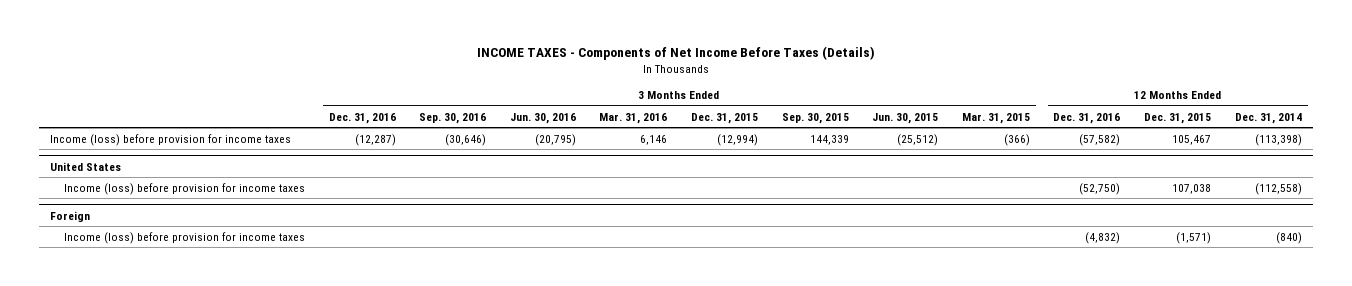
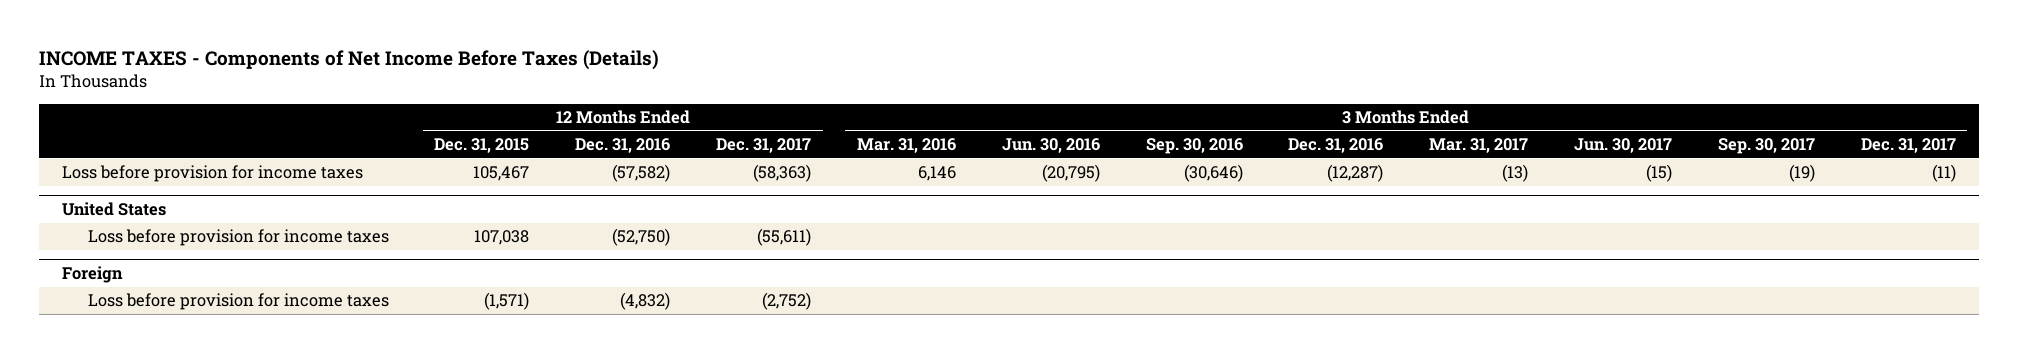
[690,112,758,124] Dec. 31, 2015 -> none
[781,112,849,124] Sep. 30, 2015 -> none
[872,112,939,124] Jun. 30, 2015 -> none
[961,112,1030,124] Mar. 31, 2015 -> none
[1234,112,1302,124] Dec. 31, 2014 -> none
none -> [716,138,812,154] Dec. 31, 2017
none -> [1429,138,1529,154] Mar. 31, 2017
none -> [1573,138,1672,154] Jun. 30, 2017
none -> [1717,138,1815,155] Sep. 30, 2017
none -> [1860,138,1956,154] Dec. 31, 2017
[50,133,292,146] Income (loss) before provision for income taxes -> [62,165,364,183] Loss before provision for income taxes
[63,182,305,195] Income (loss) before provision for income taxes -> [87,229,389,247] Loss before provision for income taxes
[63,231,305,244] Income (loss) before provision for income taxes -> [87,293,389,311] Loss before provision for income taxes

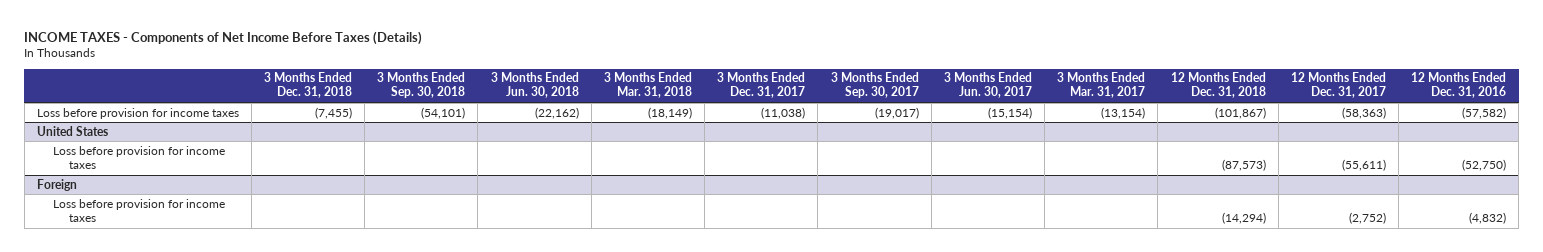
[434,138,530,154] Dec. 31, 2015 -> none
[856,138,956,154] Mar. 31, 2016 -> none
[1001,138,1100,154] Jun. 30, 2016 -> none
[1145,138,1243,155] Sep. 30, 2016 -> none
[1288,138,1384,154] Dec. 31, 2016 -> none
none -> [263,72,352,99] 3 Months Ended Dec. 31, 2018
none -> [377,72,466,99] 3 Months Ended Sep. 30, 2018
none -> [490,72,579,99] 3 Months Ended Jun. 30, 2018
none -> [603,72,692,99] 3 Months Ended Mar. 31, 2018
none -> [1170,72,1266,99] 12 Months Ended Dec. 31, 2018
[1502,164,1529,183] (13) -> [1101,106,1146,119] (13,154)
[1645,164,1672,183] (15) -> [987,106,1032,119] (15,154)
[1788,164,1815,183] (19) -> [874,106,919,119] (19,017)
[1931,164,1956,183] (11) -> [761,106,806,119] (11,038)

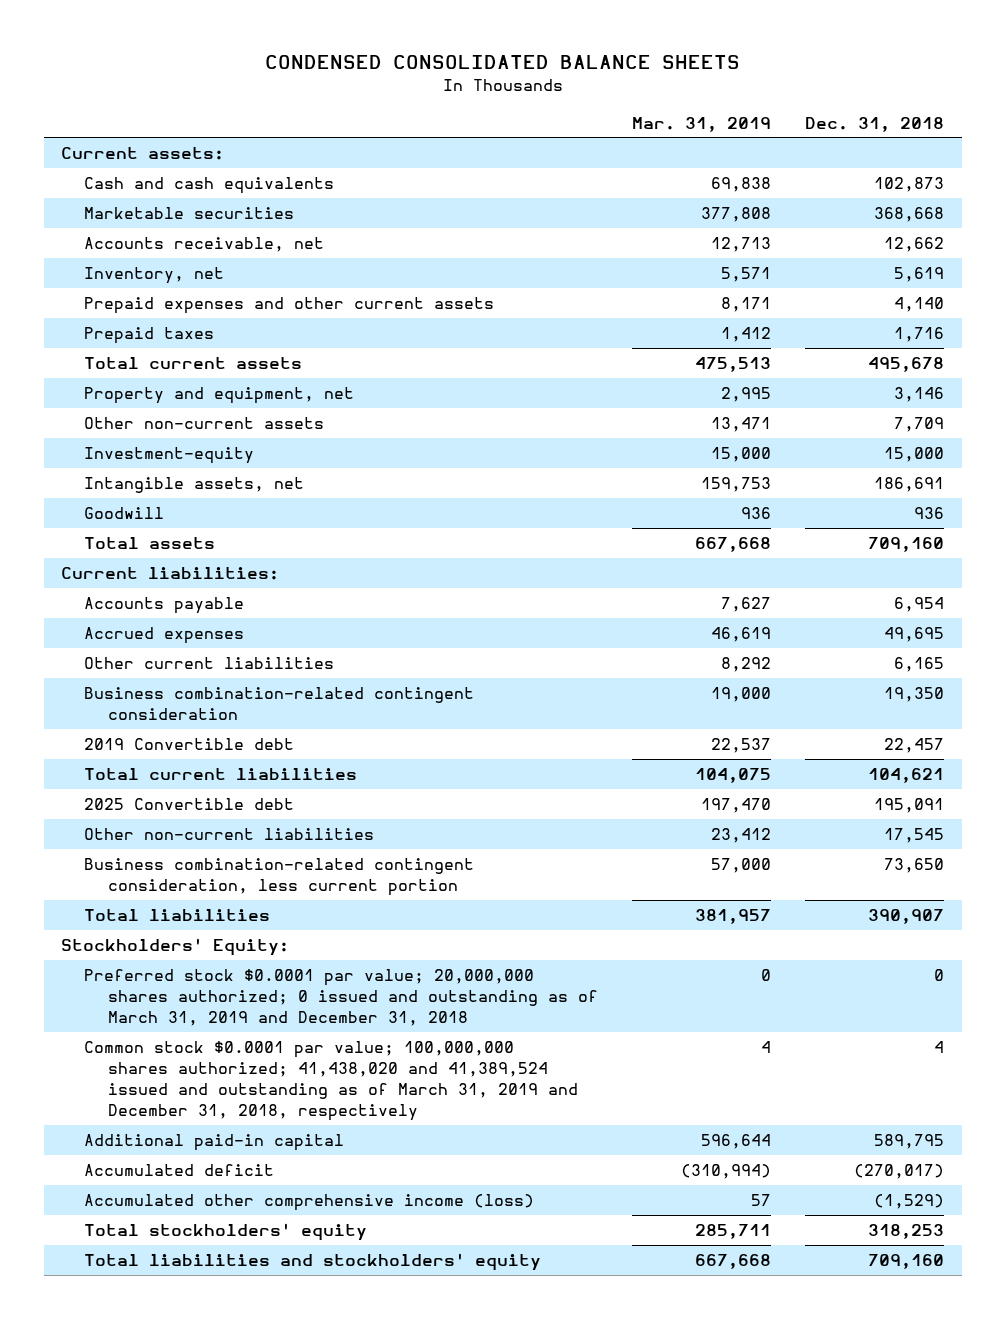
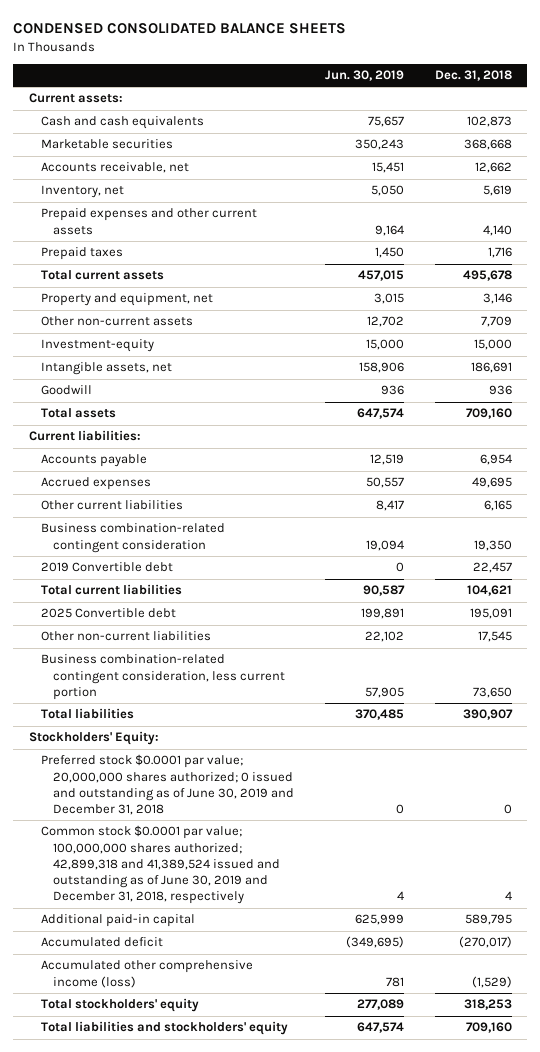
[632,116,772,132] Mar. 31, 2019 -> none
none -> [324,69,404,81] Jun. 30, 2019
[84,969,598,1027] Preferred stock $0.0001 par value; 20,000,000 shares authorized; 0 issued and outstanding as of March 31, 2019 and December 31, 2018 -> [40,754,294,816] Preferred stock $0.0001 par value; 20,000,000 shares authorized; 0 issued and outstanding as of June 30, 2019 and December 31, 2018
[84,1041,578,1122] Common stock $0.0001 par value; 100,000,000 shares authorized; 41,438,020 and 41,389,524 issued and outstanding as of March 31, 2019 and December 31, 2018, respectively -> [40,825,280,905] Common stock $0.0001 par value; 100,000,000 shares authorized; 42,899,318 and 41,389,524 issued and outstanding as of June 30, 2019 and December 31, 2018, respectively

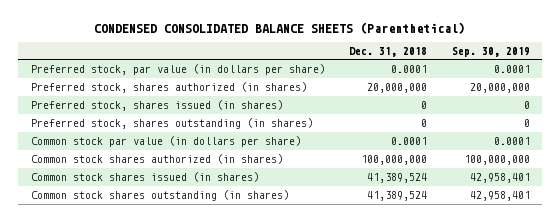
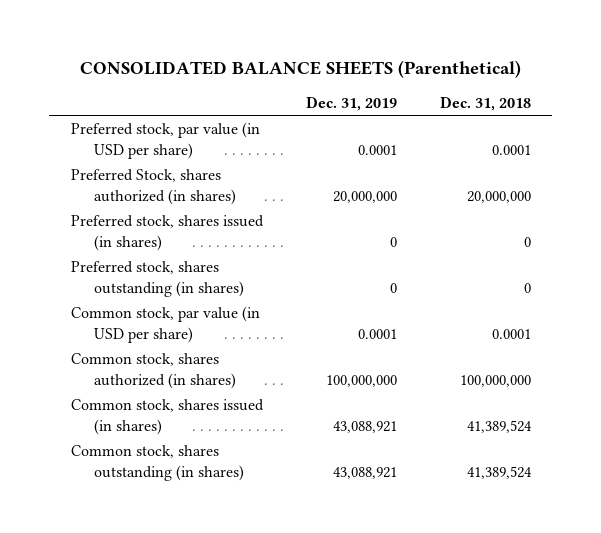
[94,21,466,34] CONDENSED CONSOLIDATED BALANCE SHEETS (Parenthetical) -> [79,60,521,79] CONSOLIDATED BALANCE SHEETS (Parenthetical)
[451,46,530,57] Sep. 30, 2019 -> none
none -> [305,95,397,111] Dec. 31, 2019
[30,63,325,75] Preferred stock, par value (in dollars per share) -> [70,121,260,159] Preferred stock, par value (in USD per share)
[30,81,307,93] Preferred stock, shares authorized (in shares) -> [70,168,237,205] Preferred Stock, shares authorized (in shares)
[30,135,301,147] Common stock par value (in dollars per share) -> [70,305,260,343] Common stock, par value (in USD per share)
[30,153,283,164] Common stock shares authorized (in shares) -> [70,352,237,389] Common stock, shares authorized (in shares)
[30,171,259,182] Common stock shares issued (in shares) -> [70,398,264,435] Common stock, shares issued (in shares)
[30,189,289,201] Common stock shares outstanding (in shares) -> [70,444,245,481] Common stock, shares outstanding (in shares)

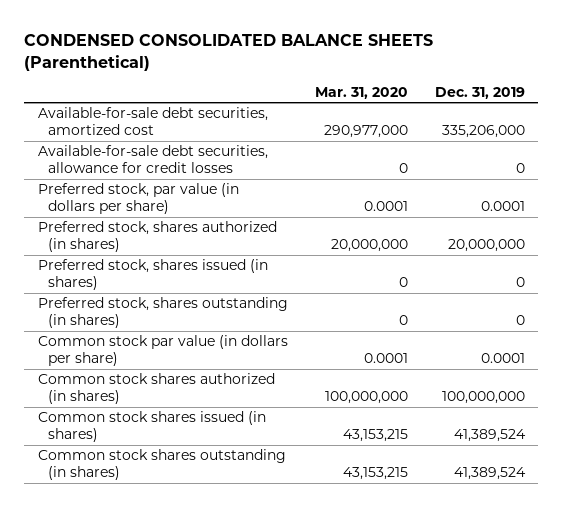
[79,60,521,79] CONSOLIDATED BALANCE SHEETS (Parenthetical) -> [24,33,434,71] CONDENSED CONSOLIDATED BALANCE SHEETS (Parenthetical)
[439,95,531,111] Dec. 31, 2018 -> none
none -> [314,86,408,99] Mar. 31, 2020
none -> [37,107,268,136] Available-for-sale debt securities, amortized cost
none -> [37,145,268,174] Available-for-sale debt securities, allowance for credit losses
[70,121,260,159] Preferred stock, par value (in USD per share) -> [37,183,239,215] Preferred stock, par value (in dollars per share)
[70,168,237,205] Preferred Stock, shares authorized (in shares) -> [37,221,277,253] Preferred stock, shares authorized (in shares)
[70,305,260,343] Common stock, par value (in USD per share) -> [37,335,288,367] Common stock par value (in dollars per share)
[70,352,237,389] Common stock, shares authorized (in shares) -> [37,373,275,405] Common stock shares authorized (in shares)
[70,398,264,435] Common stock, shares issued (in shares) -> [37,411,266,443] Common stock shares issued (in shares)
[332,420,397,433] 43,088,921 -> [453,429,526,443] 41,389,524
[70,444,245,481] Common stock, shares outstanding (in shares) -> [37,449,286,481] Common stock shares outstanding (in shares)
[332,466,397,479] 43,088,921 -> [453,467,526,481] 41,389,524

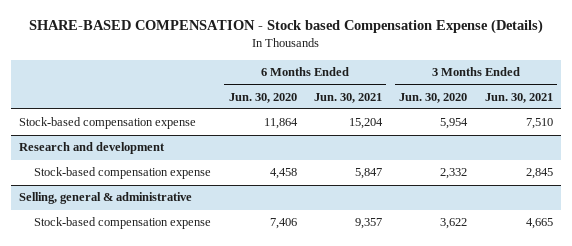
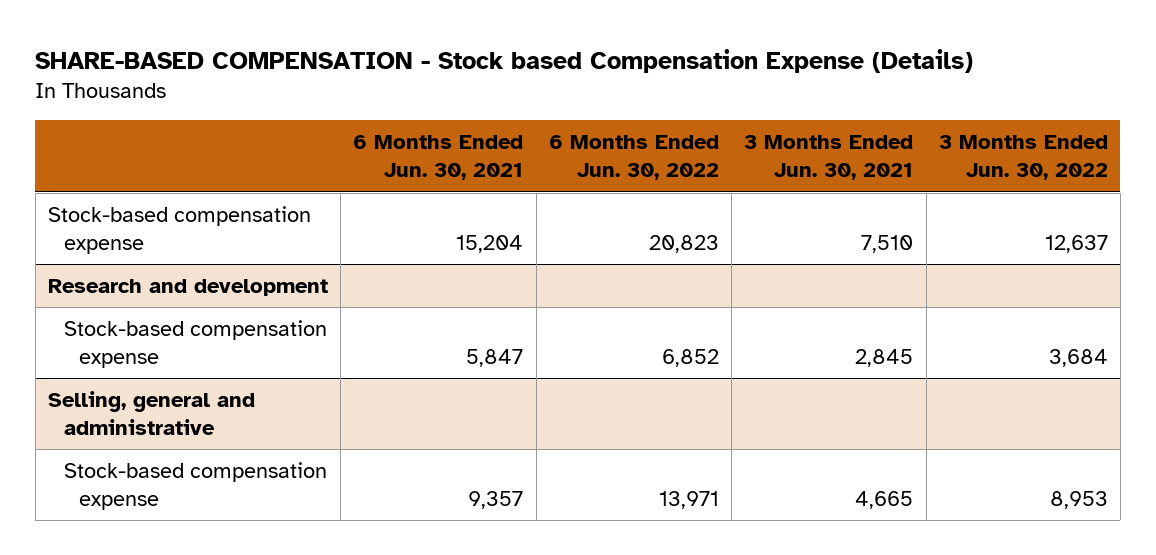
[228,92,297,103] Jun. 30, 2020 -> none
[399,92,468,103] Jun. 30, 2020 -> none
none -> [548,135,719,181] 6 Months Ended Jun. 30, 2022
none -> [938,135,1108,181] 3 Months Ended Jun. 30, 2022
[19,192,193,205] Selling, general & administrative -> [47,391,255,436] Selling, general and administrative

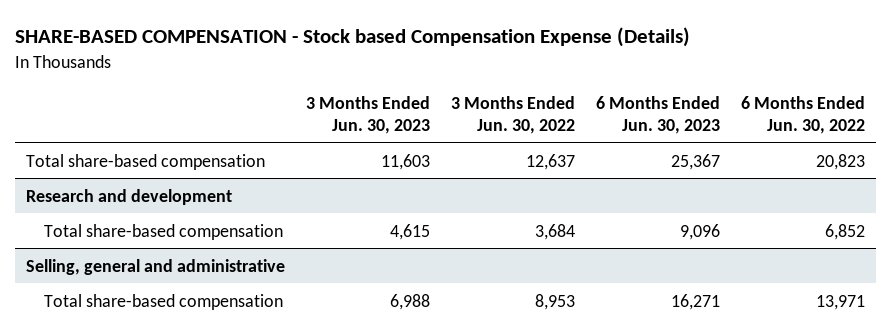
[353,135,524,181] 6 Months Ended Jun. 30, 2021 -> none
[744,135,914,181] 3 Months Ended Jun. 30, 2021 -> none
none -> [305,96,430,134] 3 Months Ended Jun. 30, 2023
none -> [596,96,721,134] 6 Months Ended Jun. 30, 2023
[47,206,311,255] Stock-based compensation expense -> [25,153,265,170] Total share-based compensation
[63,320,327,369] Stock-based compensation expense -> [44,223,284,240] Total share-based compensation
[63,462,327,511] Stock-based compensation expense -> [44,293,284,310] Total share-based compensation

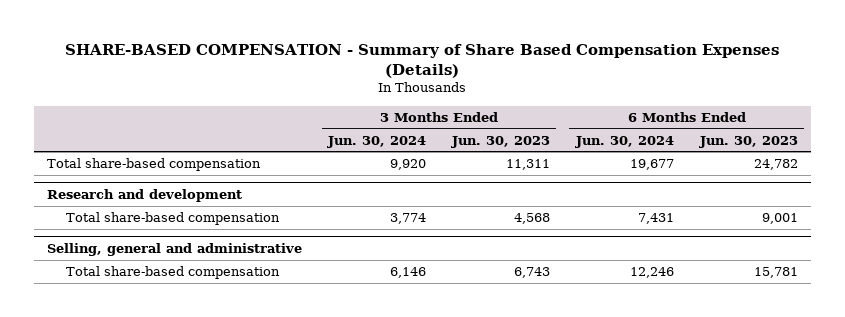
[15,27,691,48] SHARE-BASED COMPENSATION - Stock based Compensation Expense (Details) -> [65,43,780,78] SHARE-BASED COMPENSATION - Summary of Share Based Compensation Expenses (Details)
[451,96,576,134] 3 Months Ended Jun. 30, 2022 -> none
[741,96,866,134] 6 Months Ended Jun. 30, 2022 -> none
none -> [327,135,427,148] Jun. 30, 2024
none -> [574,135,674,148] Jun. 30, 2024
[380,153,430,170] 11,603 -> [505,159,550,171] 11,311
[671,153,721,170] 25,367 -> [753,159,798,171] 24,782
[389,223,430,240] 4,615 -> [513,213,550,225] 4,568
[680,223,721,240] 9,096 -> [761,213,798,225] 9,001
[389,293,430,310] 6,988 -> [513,267,550,279] 6,743
[671,293,721,310] 16,271 -> [753,267,798,279] 15,781

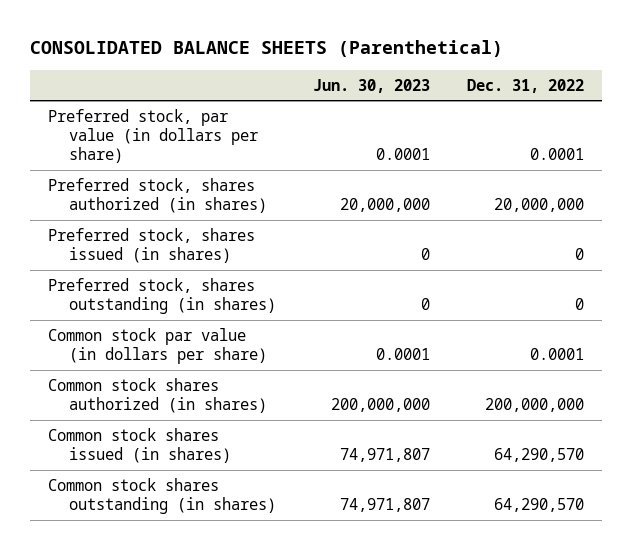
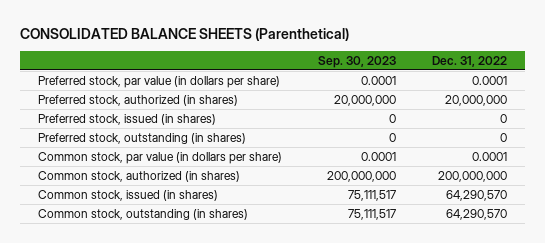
[312,78,430,93] Jun. 30, 2023 -> none
none -> [317,55,396,68] Sep. 30, 2023
[48,177,267,213] Preferred stock, shares authorized (in shares) -> [37,94,238,106] Preferred stock, authorized (in shares)
[48,227,256,263] Preferred stock, shares issued (in shares) -> [37,113,216,125] Preferred stock, issued (in shares)
[48,277,276,314] Preferred stock, shares outstanding (in shares) -> [37,132,246,144] Preferred stock, outstanding (in shares)
[48,327,267,364] Common stock par value (in dollars per share) -> [37,151,282,164] Common stock, par value (in dollars per share)
[48,377,267,413] Common stock shares authorized (in shares) -> [37,170,240,182] Common stock, authorized (in shares)
[48,427,231,463] Common stock shares issued (in shares) -> [37,189,218,201] Common stock, issued (in shares)
[48,477,276,514] Common stock shares outstanding (in shares) -> [37,208,248,220] Common stock, outstanding (in shares)

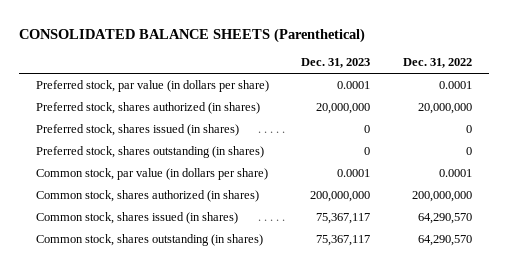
[317,55,396,68] Sep. 30, 2023 -> none
none -> [301,58,371,69] Dec. 31, 2023
[37,94,238,106] Preferred stock, authorized (in shares) -> [35,101,260,114] Preferred stock, shares authorized (in shares)
[37,113,216,125] Preferred stock, issued (in shares) -> [35,123,239,136] Preferred stock, shares issued (in shares)
[37,132,246,144] Preferred stock, outstanding (in shares) -> [35,145,264,158] Preferred stock, shares outstanding (in shares)
[37,170,240,182] Common stock, authorized (in shares) -> [35,189,259,202] Common stock, shares authorized (in shares)
[37,189,218,201] Common stock, issued (in shares) -> [35,211,238,224] Common stock, shares issued (in shares)
[37,208,248,220] Common stock, outstanding (in shares) -> [35,233,263,246] Common stock, shares outstanding (in shares)

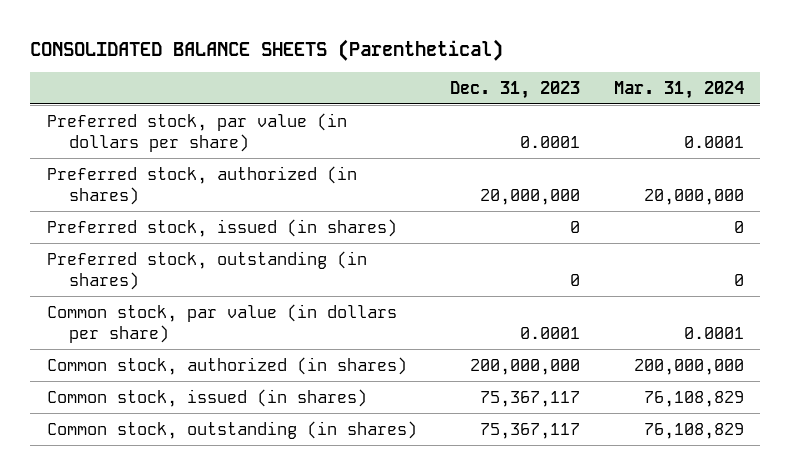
[403,58,473,69] Dec. 31, 2022 -> none
none -> [613,80,744,99] Mar. 31, 2024
[35,101,260,114] Preferred stock, shares authorized (in shares) -> [46,165,357,205] Preferred stock, authorized (in shares)
[35,123,239,136] Preferred stock, shares issued (in shares) -> [46,218,397,237] Preferred stock, issued (in shares)
[35,145,264,158] Preferred stock, shares outstanding (in shares) -> [46,250,367,290] Preferred stock, outstanding (in shares)
[35,189,259,202] Common stock, shares authorized (in shares) -> [46,356,407,375] Common stock, authorized (in shares)
[35,211,238,224] Common stock, shares issued (in shares) -> [46,388,367,407] Common stock, issued (in shares)
[35,233,263,246] Common stock, shares outstanding (in shares) -> [46,420,417,439] Common stock, outstanding (in shares)

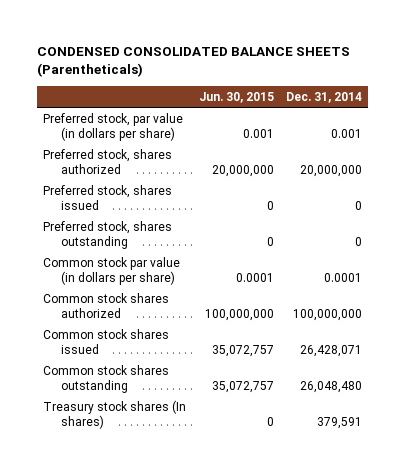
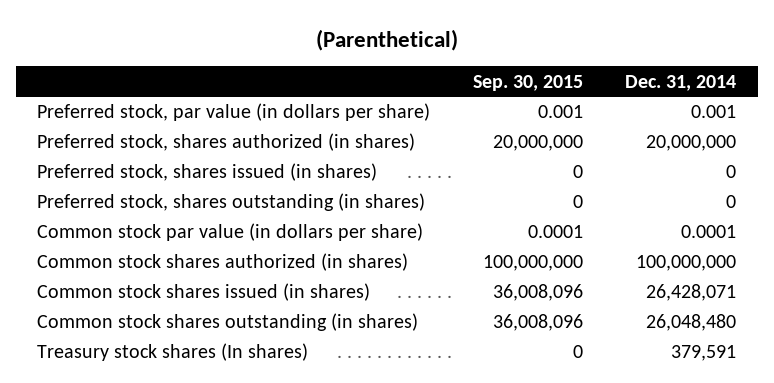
[37,46,351,77] CONDENSED CONSOLIDATED BALANCE SHEETS (Parentheticals) -> [315,28,458,51] (Parenthetical)
[198,91,274,103] Jun. 30, 2015 -> none
none -> [472,74,583,91] Sep. 30, 2015
[43,148,173,174] Preferred stock, shares authorized -> [37,133,416,152] Preferred stock, shares authorized (in shares)
[43,184,173,210] Preferred stock, shares issued -> [37,163,378,182] Preferred stock, shares issued (in shares)
[43,220,173,249] Preferred stock, shares outstanding -> [37,193,426,212] Preferred stock, shares outstanding (in shares)
[43,292,170,318] Common stock shares authorized -> [37,253,409,272] Common stock shares authorized (in shares)
[43,328,170,354] Common stock shares issued -> [37,283,371,302] Common stock shares issued (in shares)
[43,364,170,393] Common stock shares outstanding -> [37,313,419,332] Common stock shares outstanding (in shares)

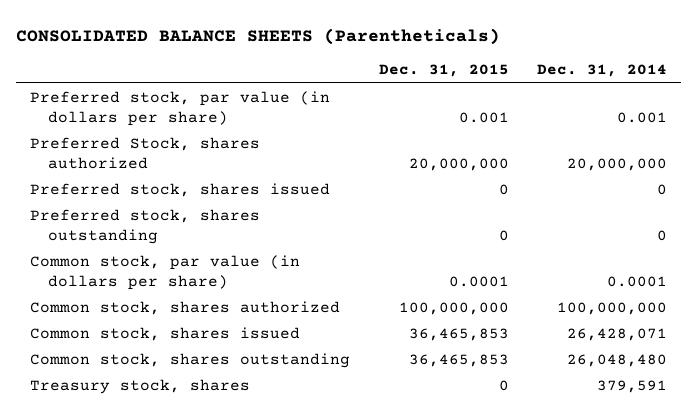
[315,28,458,51] (Parenthetical) -> [16,27,501,45] CONSOLIDATED BALANCE SHEETS (Parentheticals)
[472,74,583,91] Sep. 30, 2015 -> none
none -> [378,64,509,78] Dec. 31, 2015
[37,133,416,152] Preferred stock, shares authorized (in shares) -> [30,136,261,169] Preferred Stock, shares authorized
[37,163,378,182] Preferred stock, shares issued (in shares) -> [30,182,331,197] Preferred stock, shares issued
[37,193,426,212] Preferred stock, shares outstanding (in shares) -> [30,208,261,244] Preferred stock, shares outstanding
[37,223,424,242] Common stock par value (in dollars per share) -> [30,254,301,290] Common stock, par value (in dollars per share)
[37,253,409,272] Common stock shares authorized (in shares) -> [30,300,341,315] Common stock, shares authorized
[37,283,371,302] Common stock shares issued (in shares) -> [30,326,301,341] Common stock, shares issued
[37,313,419,332] Common stock shares outstanding (in shares) -> [30,352,351,368] Common stock, shares outstanding
[37,343,309,362] Treasury stock shares (In shares) -> [30,378,251,394] Treasury stock, shares

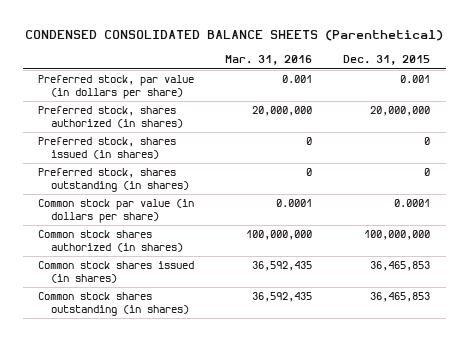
[16,27,501,45] CONSOLIDATED BALANCE SHEETS (Parentheticals) -> [25,30,444,42] CONDENSED CONSOLIDATED BALANCE SHEETS (Parenthetical)
[536,64,667,78] Dec. 31, 2014 -> none
none -> [225,55,313,66] Mar. 31, 2016
[30,378,251,394] Treasury stock, shares -> none
[30,136,261,169] Preferred Stock, shares authorized -> [38,106,184,128] Preferred stock, shares authorized (in shares)
[30,182,331,197] Preferred stock, shares issued -> [38,137,177,159] Preferred stock, shares issued (in shares)
[30,208,261,244] Preferred stock, shares outstanding -> [38,168,190,192] Preferred stock, shares outstanding (in shares)
[30,254,301,290] Common stock, par value (in dollars per share) -> [38,199,195,223] Common stock par value (in dollars per share)
[30,300,341,315] Common stock, shares authorized -> [38,230,184,252] Common stock shares authorized (in shares)
[30,326,301,341] Common stock, shares issued -> [38,261,195,283] Common stock shares issued (in shares)
[30,352,351,368] Common stock, shares outstanding -> [38,292,190,316] Common stock shares outstanding (in shares)

